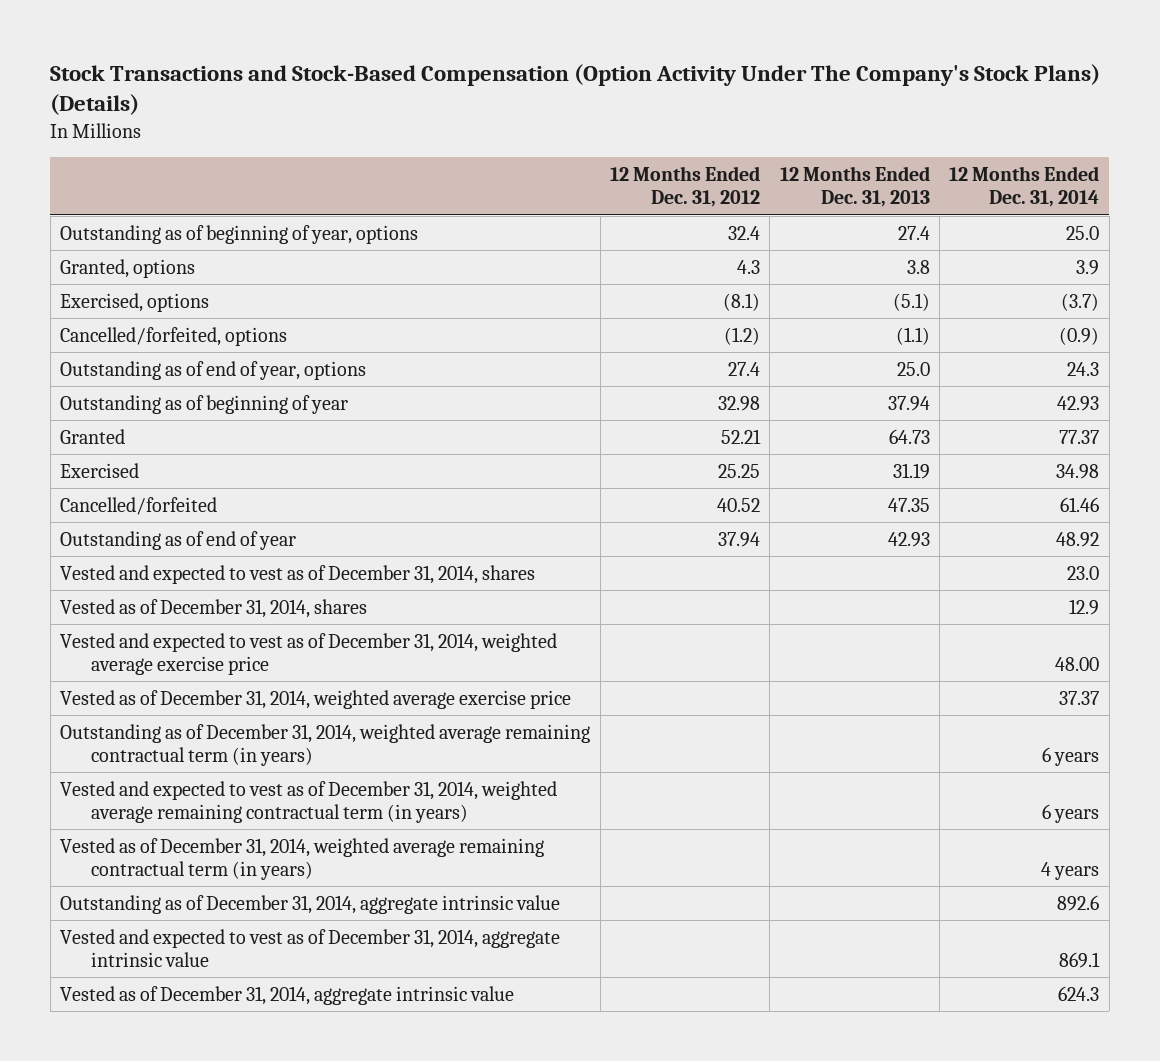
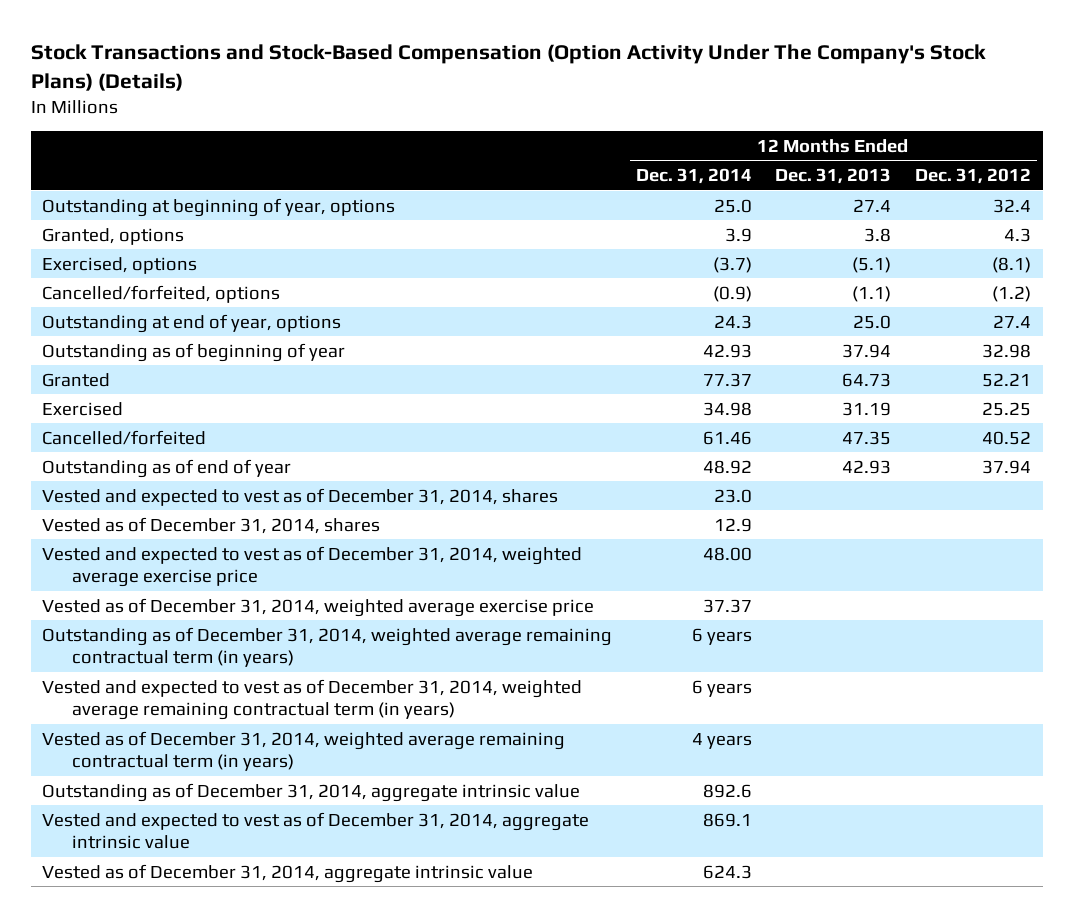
[60,224,419,244] Outstanding as of beginning of year, options -> [42,197,396,217] Outstanding at beginning of year, options
[60,360,367,380] Outstanding as of end of year, options -> [42,313,342,333] Outstanding at end of year, options

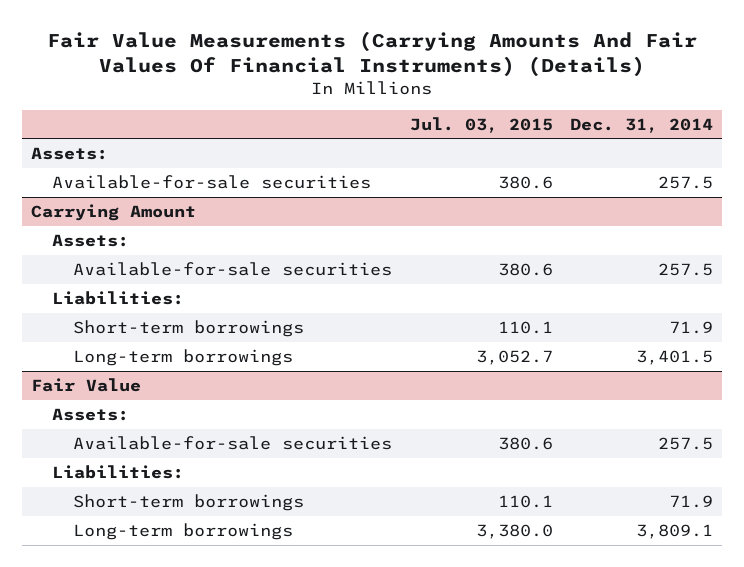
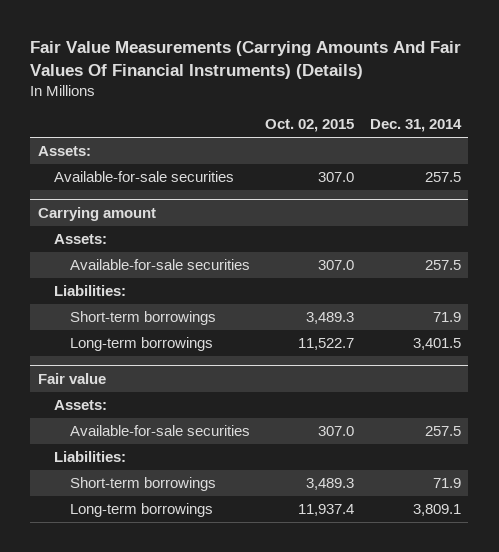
[409,116,553,133] Jul. 03, 2015 -> none
none -> [265,119,355,133] Oct. 02, 2015
[30,203,196,221] Carrying Amount -> [38,206,157,221] Carrying amount
[30,377,141,392] Fair Value -> [38,372,107,384] Fair value

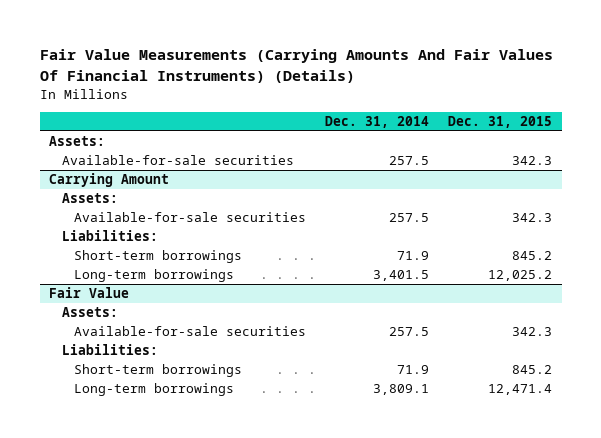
[265,119,355,133] Oct. 02, 2015 -> none
none -> [448,116,553,129] Dec. 31, 2015
[38,206,157,221] Carrying amount -> [49,173,170,188] Carrying Amount
[38,372,107,384] Fair value -> [49,287,130,299] Fair Value

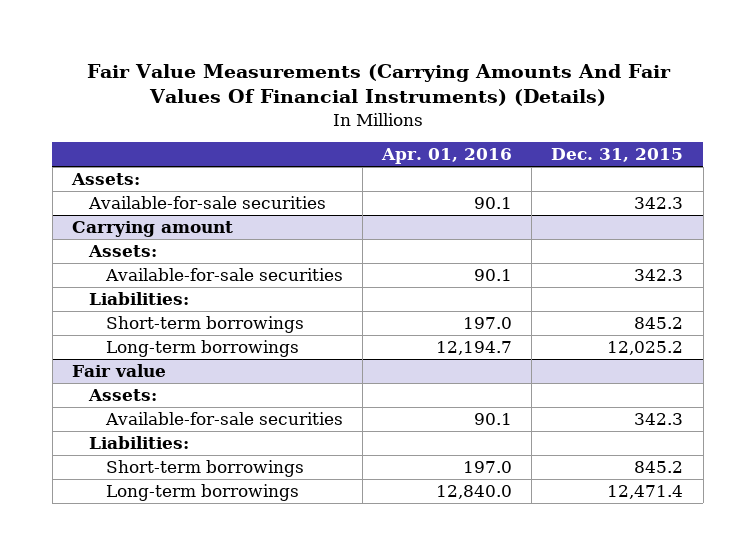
[325,116,430,129] Dec. 31, 2014 -> none
none -> [381,148,513,165] Apr. 01, 2016
[49,173,170,188] Carrying Amount -> [72,221,234,238] Carrying amount
[49,287,130,299] Fair Value -> [72,364,167,378] Fair value

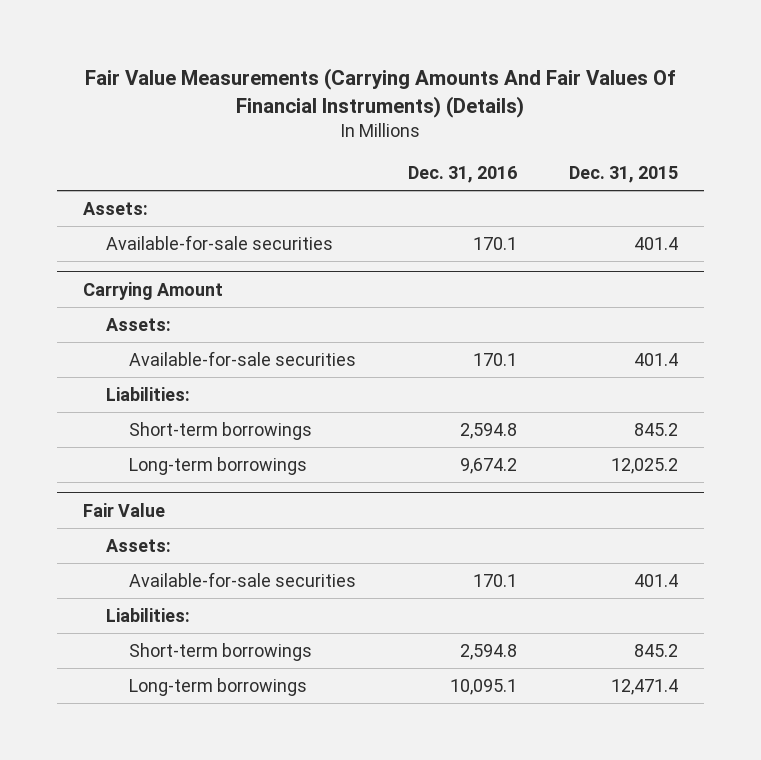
[381,148,513,165] Apr. 01, 2016 -> none
none -> [407,166,517,184] Dec. 31, 2016
[634,197,684,210] 342.3 -> [633,237,678,251] 401.4
[72,221,234,238] Carrying amount -> [82,282,223,301] Carrying Amount
[634,269,684,282] 342.3 -> [633,353,678,367] 401.4
[72,364,167,378] Fair value -> [82,503,165,518] Fair Value
[634,413,684,426] 342.3 -> [633,574,678,588] 401.4

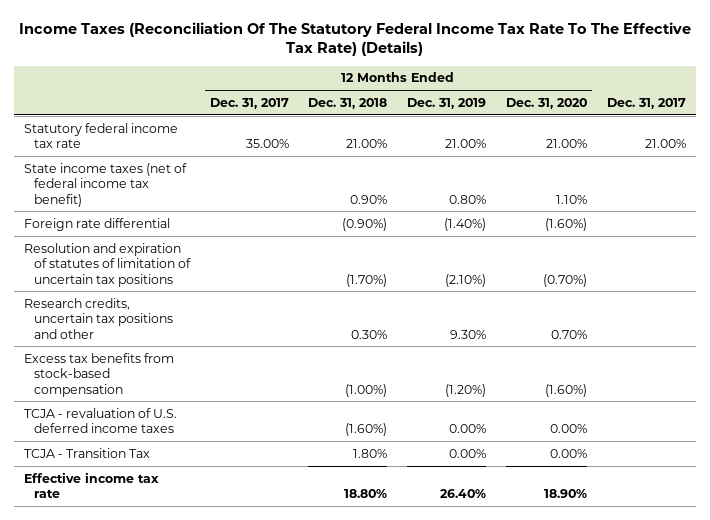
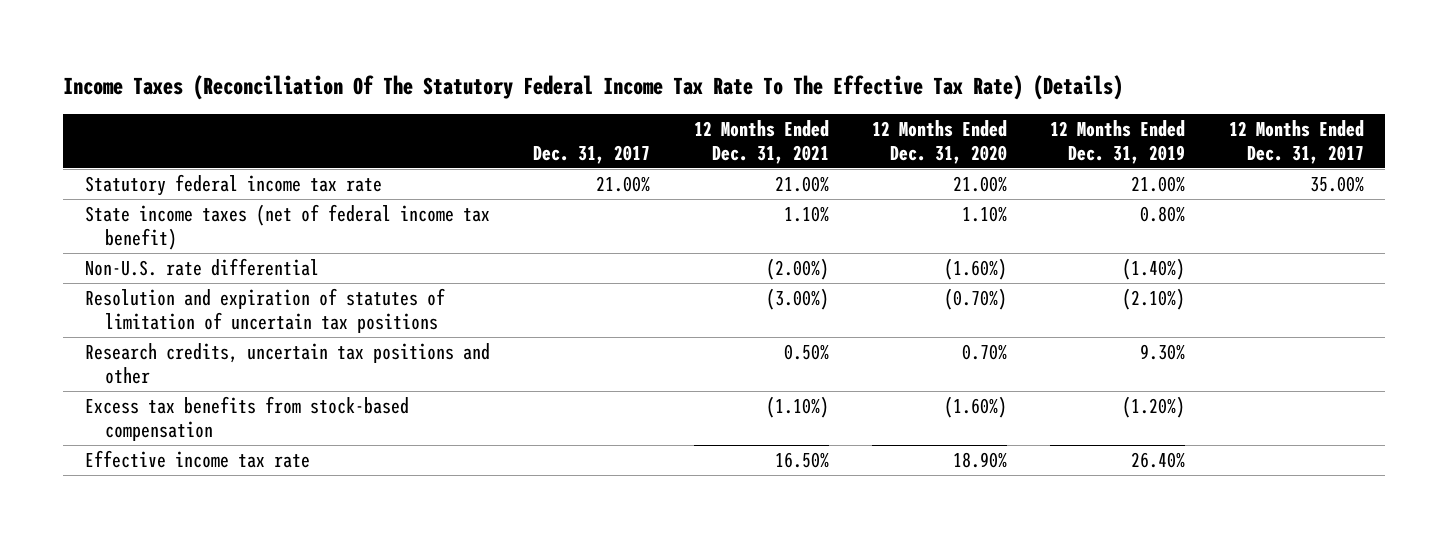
[308,97,388,109] Dec. 31, 2018 -> none
none -> [693,120,829,165] 12 Months Ended Dec. 31, 2021
[24,217,171,231] Foreign rate differential -> [84,257,319,276] Non-U.S. rate differential
[24,407,178,434] TCJA - revaluation of U.S. deferred income taxes -> none
[24,447,151,458] TCJA - Transition Tax -> none

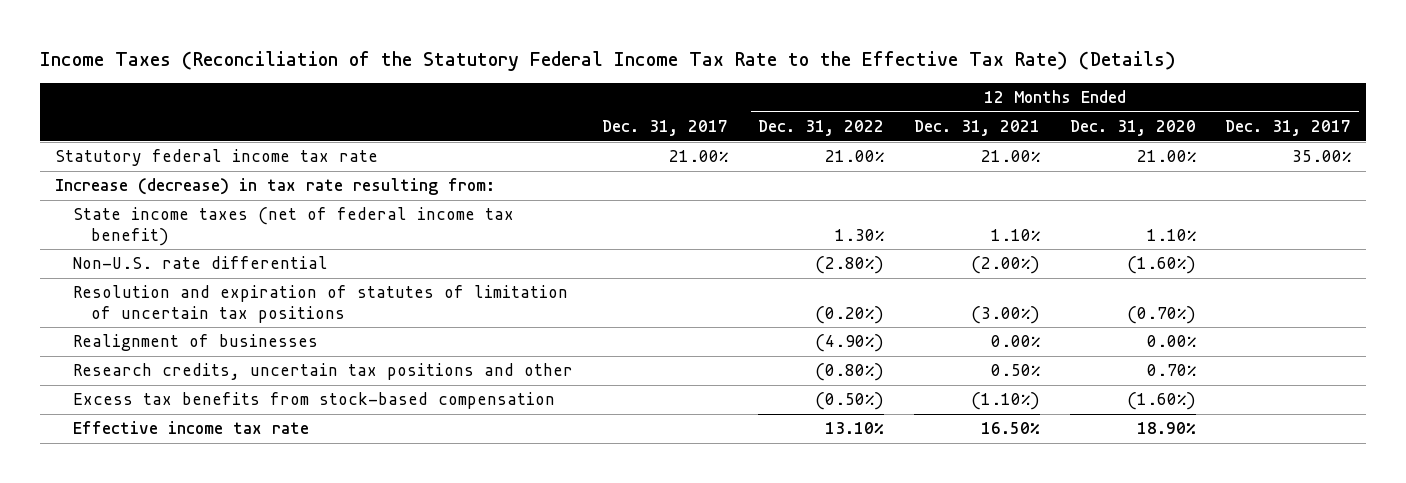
[63,75,1124,101] Income Taxes (Reconciliation Of The Statutory Federal Income Tax Rate To The Effective Tax Rate) (Details) -> [39,51,1176,72] Income Taxes (Reconciliation of the Statutory Federal Income Tax Rate to the Effective Tax Rate) (Details)
[1050,120,1186,165] 12 Months Ended Dec. 31, 2019 -> none
none -> [758,120,885,137] Dec. 31, 2022
none -> [54,178,495,196] Increase (decrease) in tax rate resulting from:
none -> [72,334,318,352] Realignment of businesses

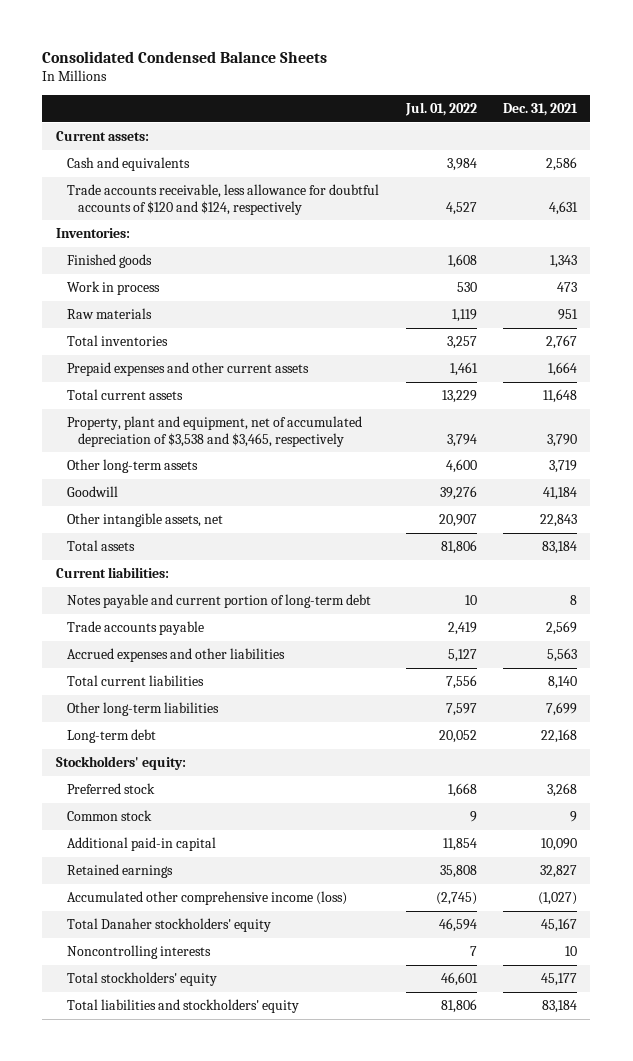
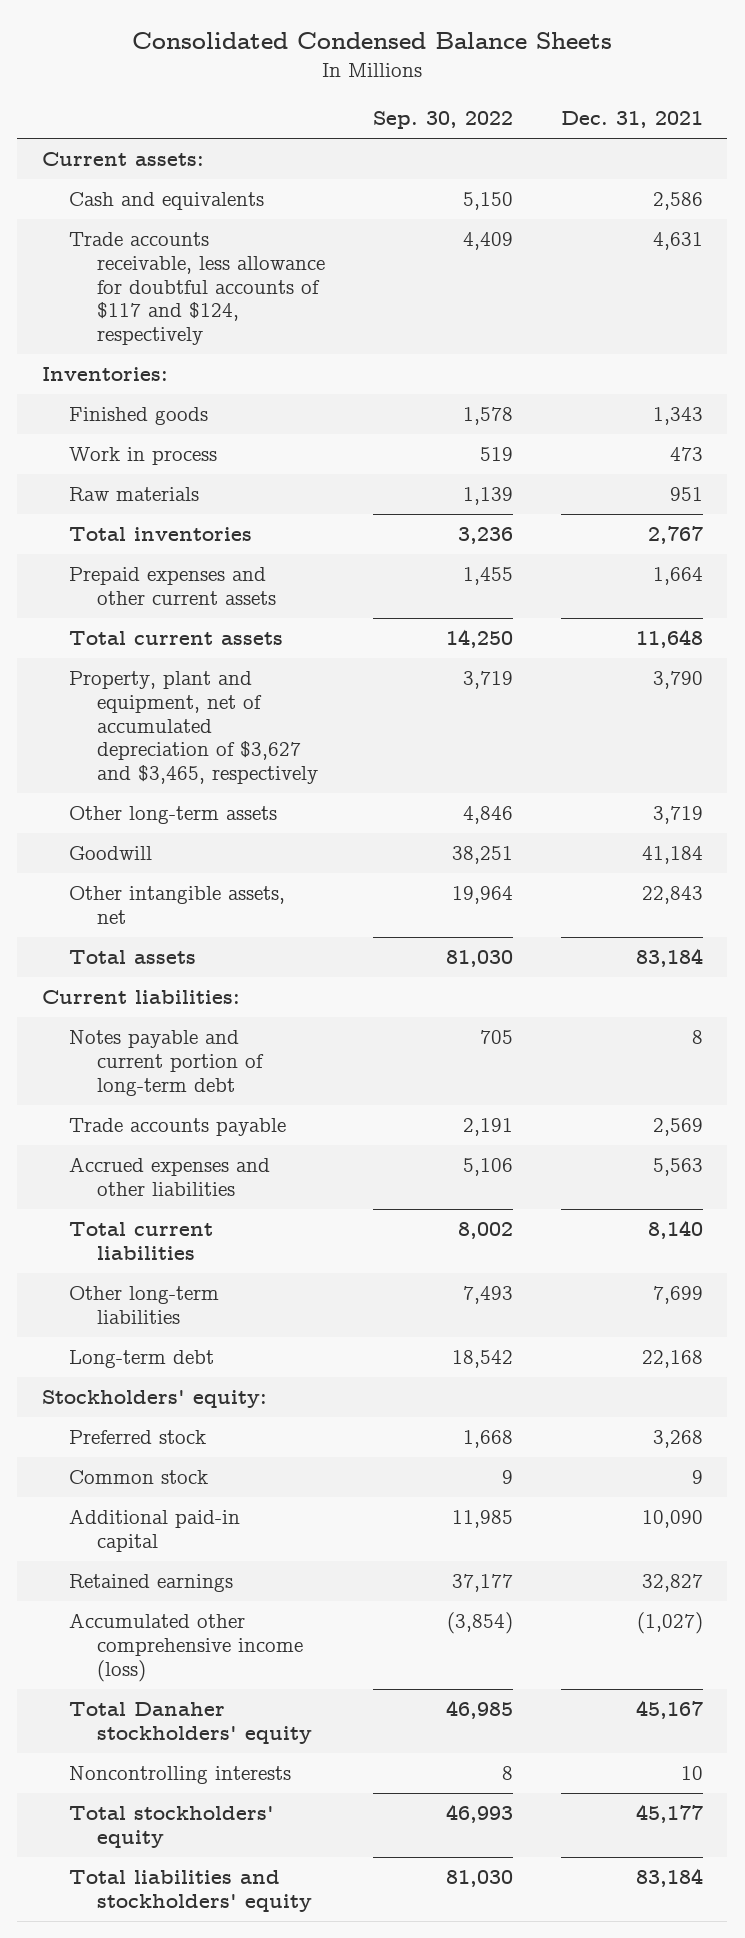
[404,101,477,116] Jul. 01, 2022 -> none
none -> [372,111,513,130] Sep. 30, 2022
[67,184,380,215] Trade accounts receivable, less allowance for doubtful accounts of $120 and $124, respectively -> [69,232,325,346] Trade accounts receivable, less allowance for doubtful accounts of $117 and $124, respectively
[67,416,363,447] Property, plant and equipment, net of accumulated depreciation of $3,538 and $3,465, respectively -> [69,671,318,785] Property, plant and equipment, net of accumulated depreciation of $3,627 and $3,465, respectively

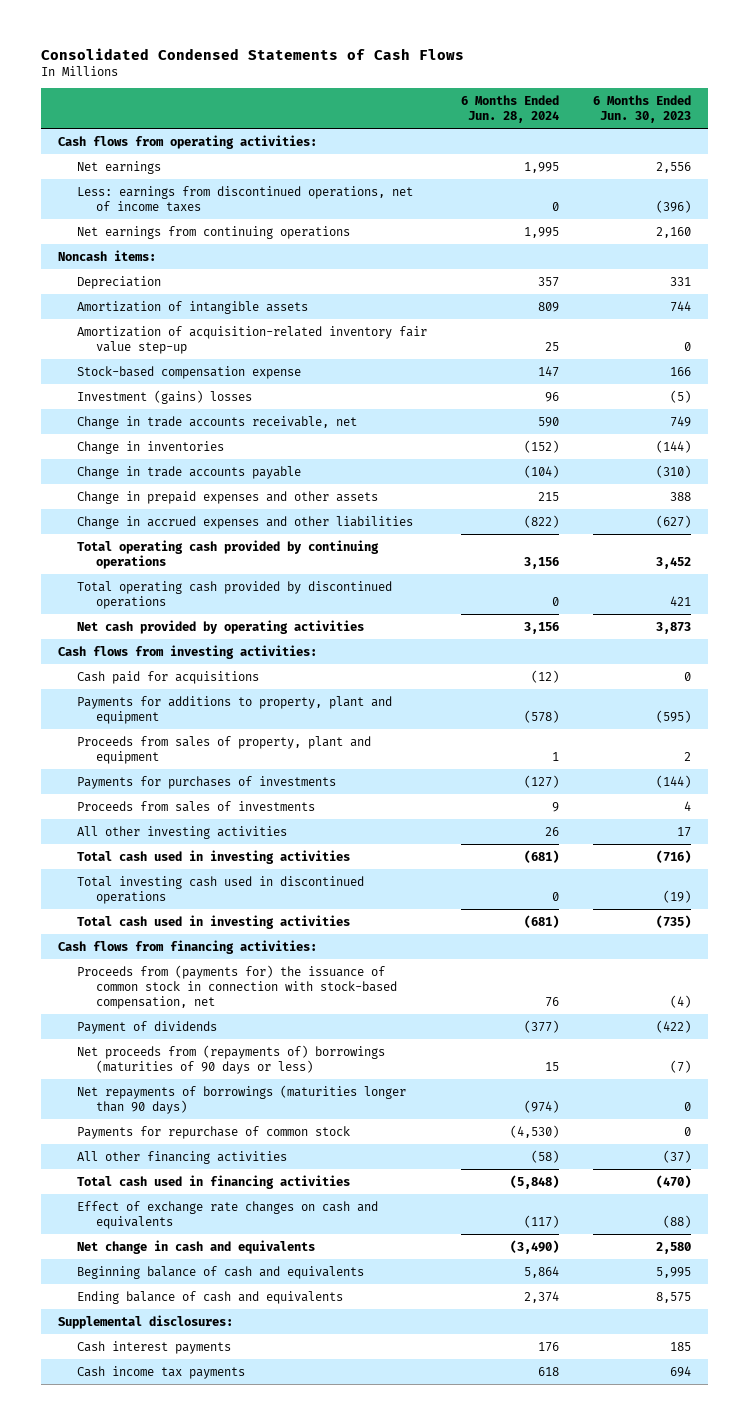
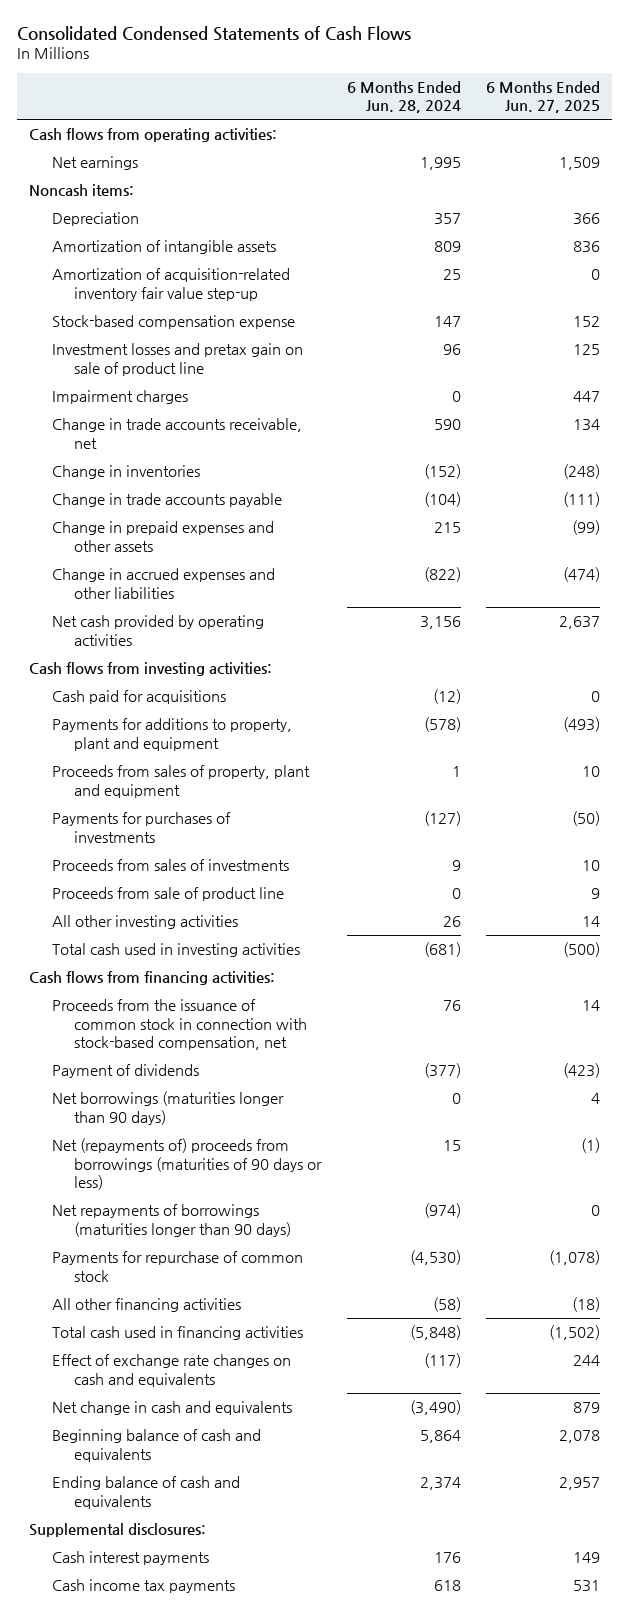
[592,94,691,124] 6 Months Ended Jun. 30, 2023 -> none
none -> [485,80,600,114] 6 Months Ended Jun. 27, 2025
[77,185,414,212] Less: earnings from discontinued operations, net of income taxes -> none
[77,225,351,239] Net earnings from continuing operations -> none
[77,389,253,404] Investment (gains) losses -> none
none -> [51,343,303,376] Investment losses and pretax gain on sale of product line
none -> [51,390,188,405] Impairment charges
[77,539,380,569] Total operating cash provided by continuing operations -> none
[77,580,393,609] Total operating cash provided by discontinued operations -> none
none -> [51,887,284,902] Proceeds from sale of product line
[77,875,365,904] Total investing cash used in discontinued operations -> none
[77,914,351,929] Total cash used in investing activities -> none
[77,964,398,1009] Proceeds from (payments for) the issuance of common stock in connection with stock-based compensation, net -> [51,999,308,1051] Proceeds from the issuance of common stock in connection with stock-based compensation, net
none -> [51,1091,284,1125] Net borrowings (maturities longer than 90 days)
[77,1044,386,1074] Net proceeds from (repayments of) borrowings (maturities of 90 days or less) -> [51,1138,323,1191] Net (repayments of) proceeds from borrowings (maturities of 90 days or less)

